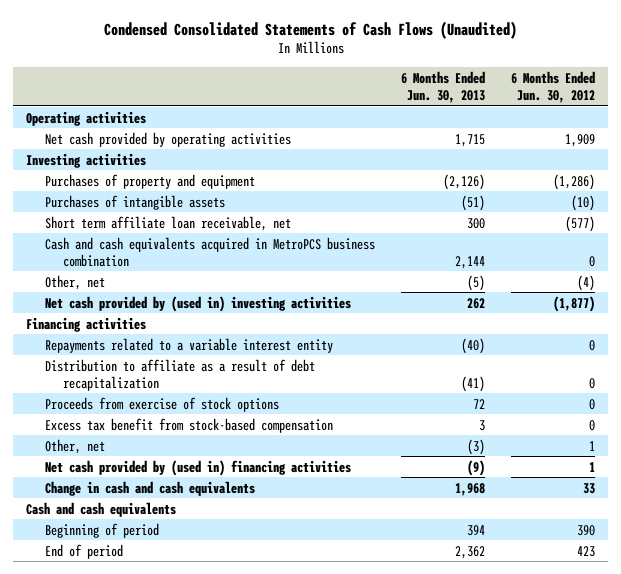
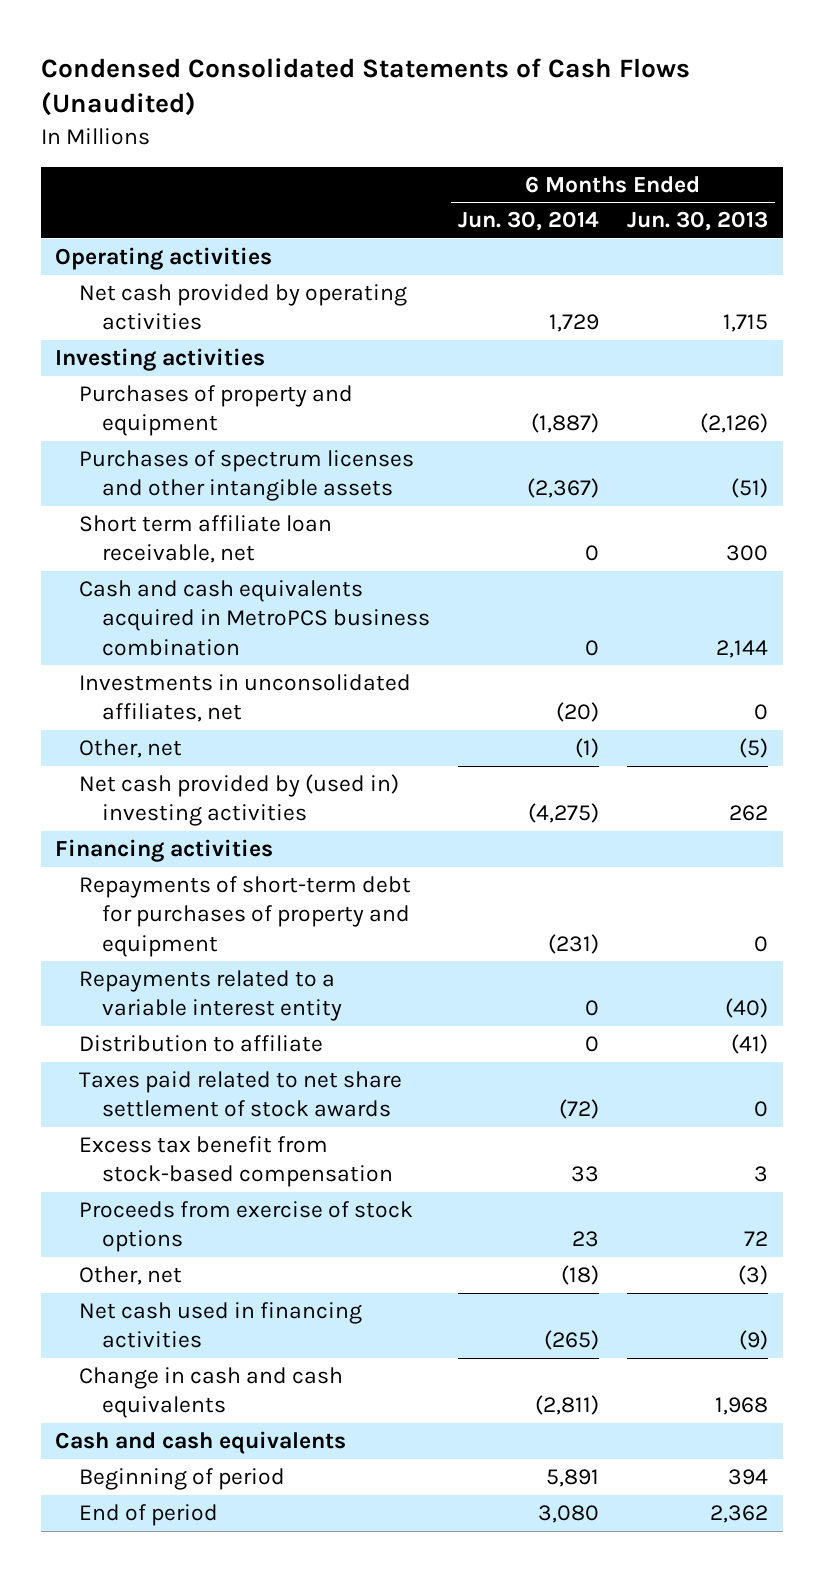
[510,70,595,103] 6 Months Ended Jun. 30, 2012 -> none
none -> [458,211,600,232] Jun. 30, 2014
[44,194,225,210] Purchases of intangible assets -> [78,450,414,502] Purchases of spectrum licenses and other intangible assets
none -> [78,674,411,723] Investments in unconsolidated affiliates, net
none -> [78,876,411,957] Repayments of short-term debt for purchases of property and equipment
[44,358,315,391] Distribution to affiliate as a result of debt recapitalization -> [78,1035,323,1053] Distribution to affiliate
none -> [78,1071,402,1118] Taxes paid related to net share settlement of stock awards
[44,396,279,412] Proceeds from exercise of stock options -> [78,1201,413,1253] Proceeds from exercise of stock options
[44,459,351,476] Net cash provided by (used in) financing activities -> [78,1302,362,1349] Net cash used in financing activities

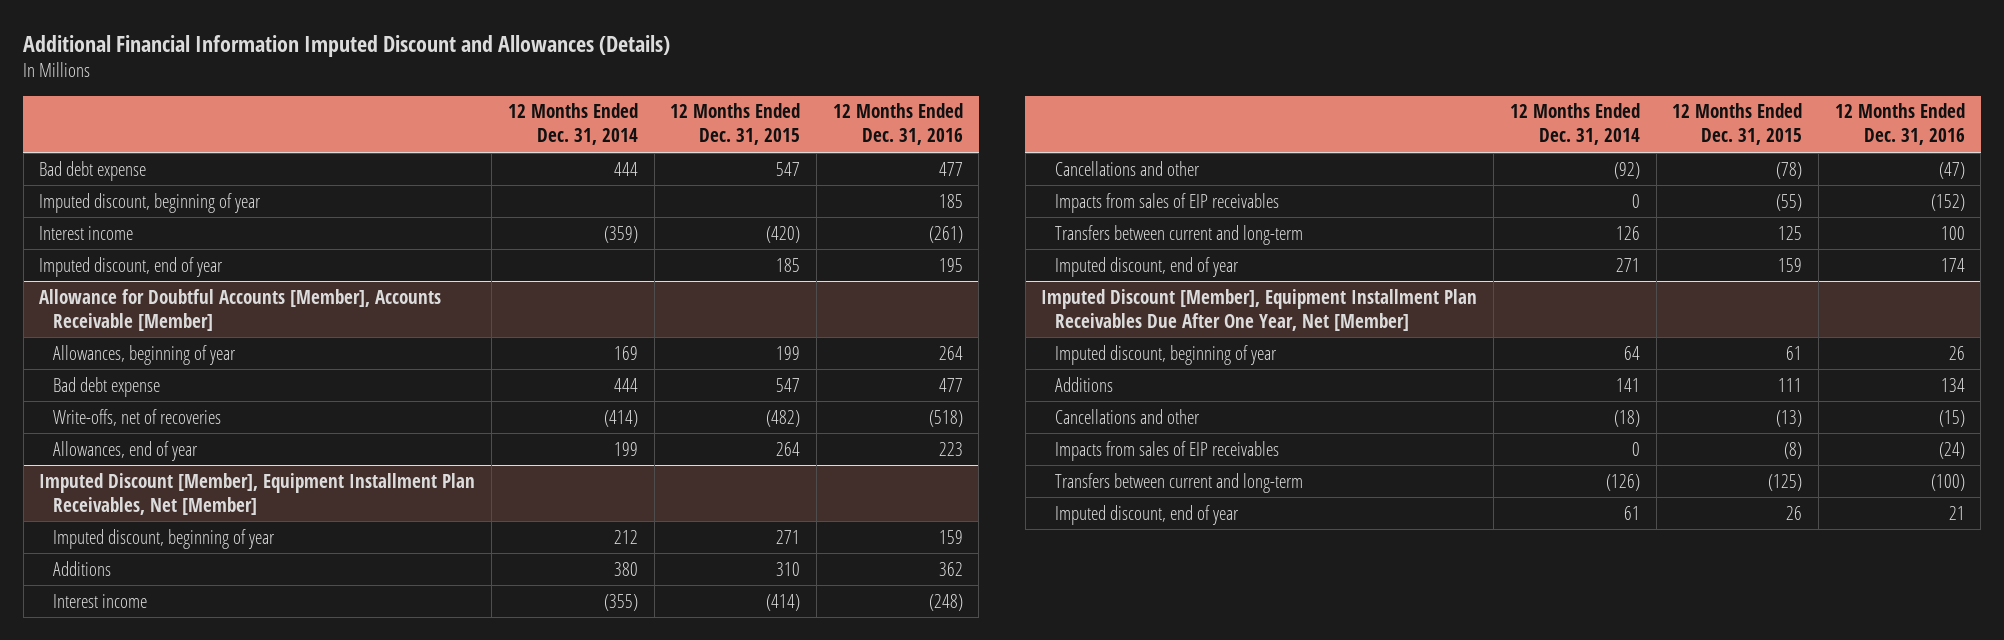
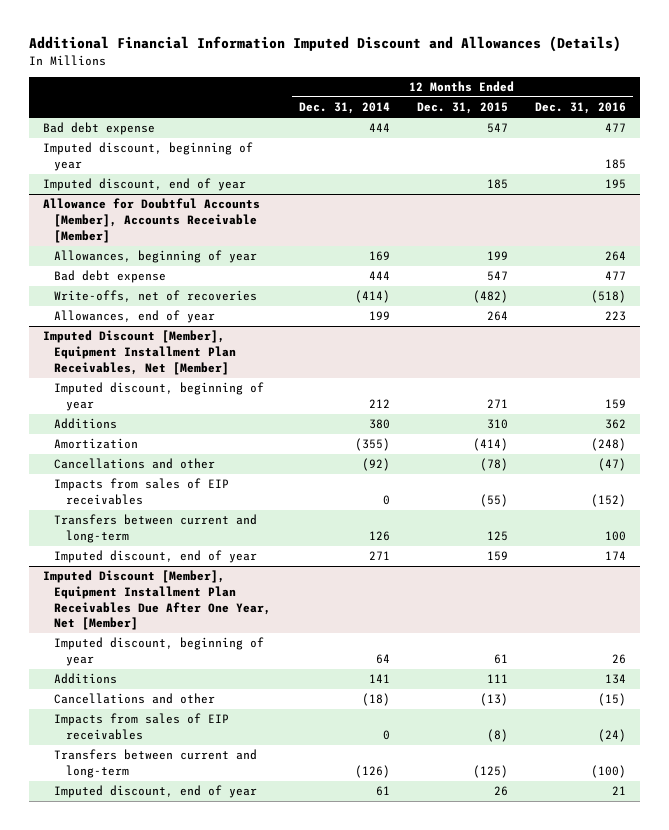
[39,225,134,240] Interest income -> none
[53,593,148,608] Interest income -> [54,438,139,450] Amortization

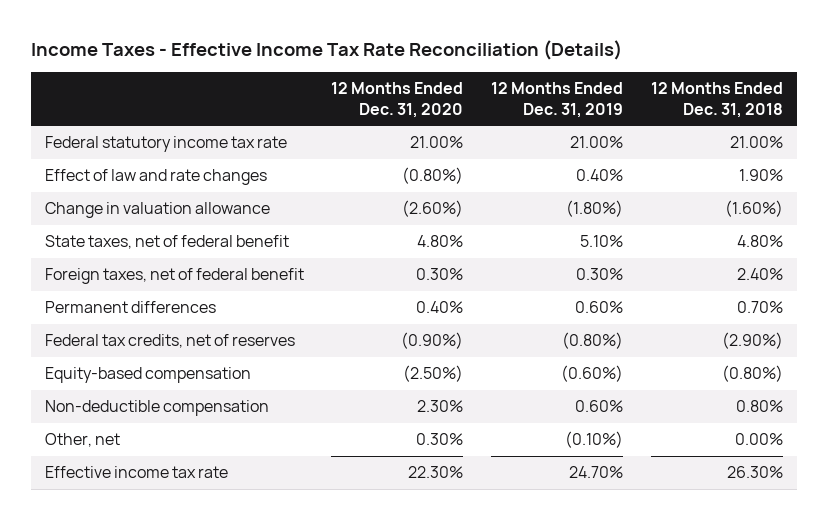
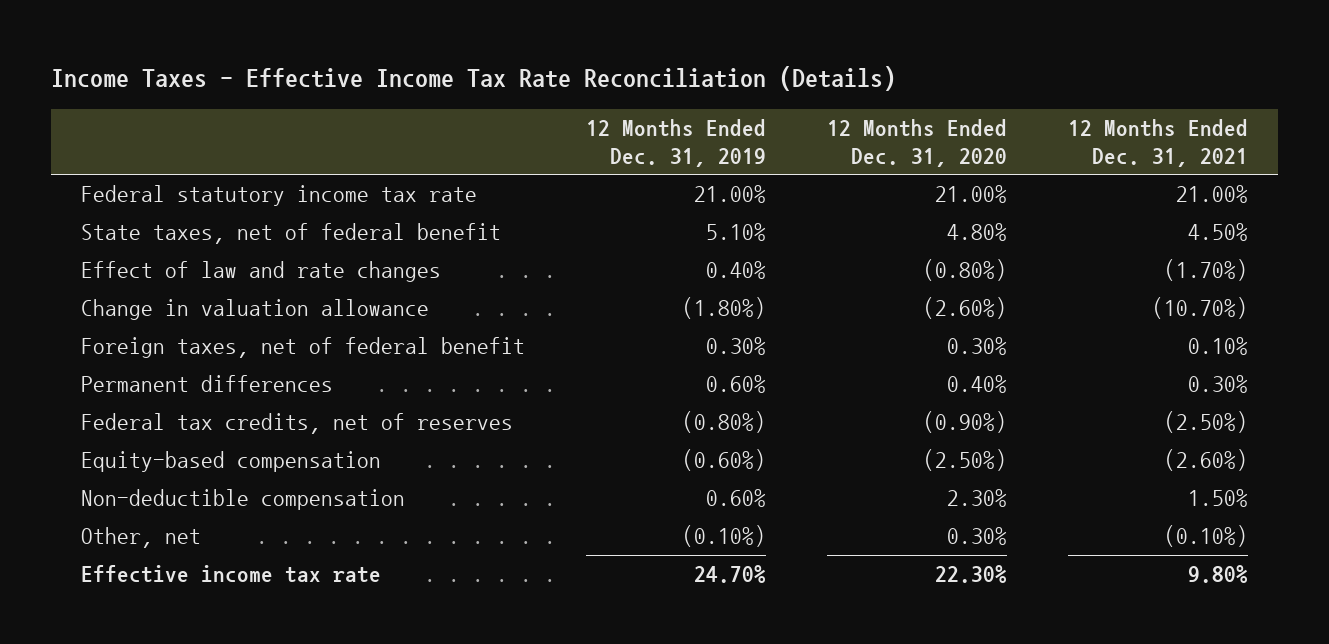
[651,82,784,118] 12 Months Ended Dec. 31, 2018 -> none
none -> [1067,119,1248,167] 12 Months Ended Dec. 31, 2021
[44,235,289,250] State taxes, net of federal benefit -> [81,223,502,245] State taxes, net of federal benefit

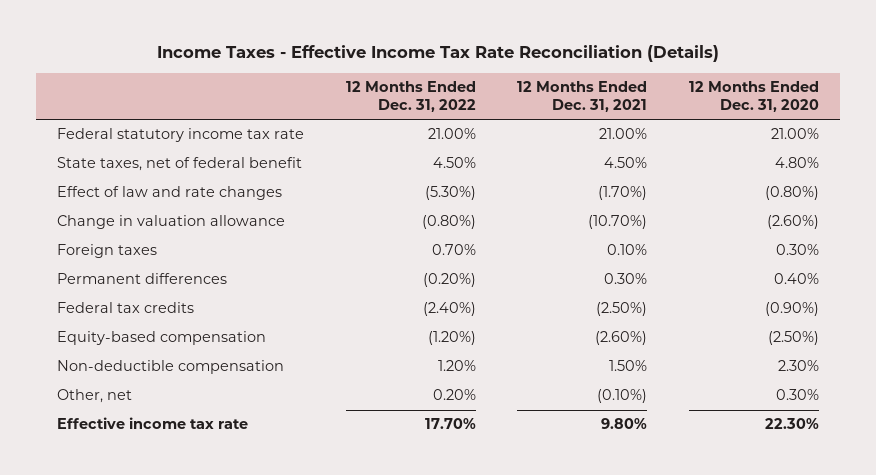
[586,119,767,167] 12 Months Ended Dec. 31, 2019 -> none
none -> [345,81,476,112] 12 Months Ended Dec. 31, 2022
[81,337,526,359] Foreign taxes, net of federal benefit -> [56,244,157,259] Foreign taxes
[81,413,514,435] Federal tax credits, net of reserves -> [56,302,194,314] Federal tax credits

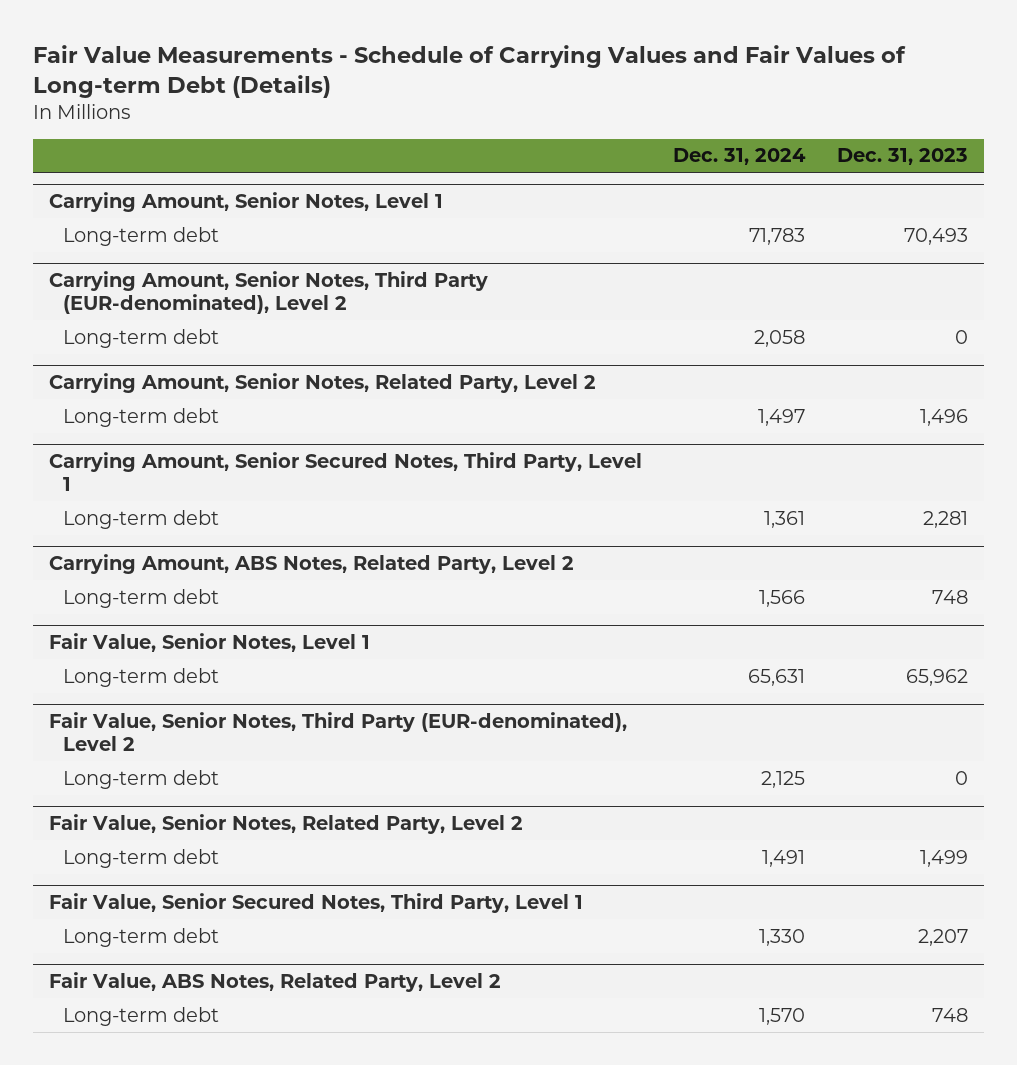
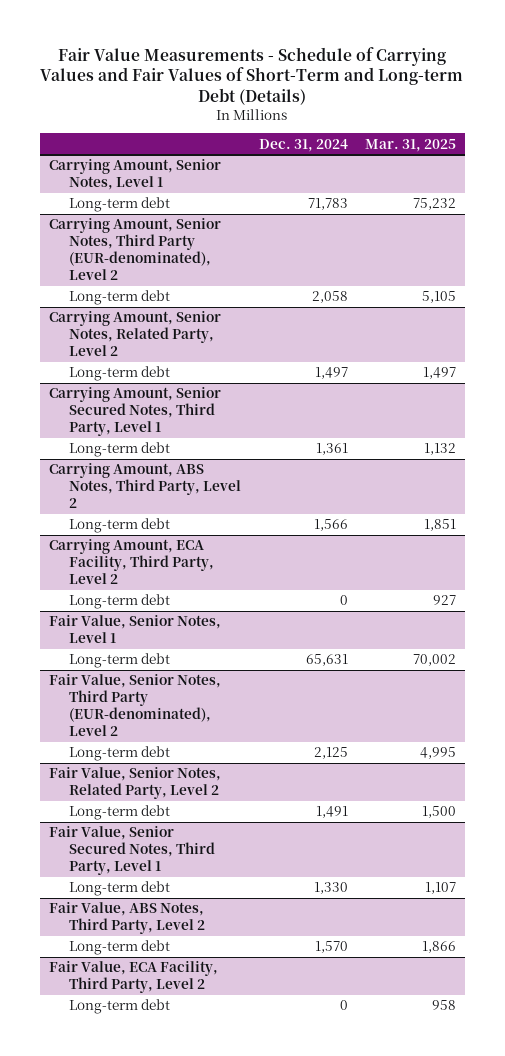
[32,45,906,99] Fair Value Measurements - Schedule of Carrying Values and Fair Values of Long-term Debt (Details) -> [40,46,464,105] Fair Value Measurements - Schedule of Carrying Values and Fair Values of Short-Term and Long-term Debt (Details)
[836,148,968,166] Dec. 31, 2023 -> none
none -> [365,138,457,152] Mar. 31, 2025
[48,554,574,575] Carrying Amount, ABS Notes, Related Party, Level 2 -> [48,463,242,509] Carrying Amount, ABS Notes, Third Party, Level 2
none -> [48,539,215,585] Carrying Amount, ECA Facility, Third Party, Level 2
none -> [69,594,171,610] Long-term debt
[48,972,501,993] Fair Value, ABS Notes, Related Party, Level 2 -> [48,902,206,935] Fair Value, ABS Notes, Third Party, Level 2
none -> [48,961,218,994] Fair Value, ECA Facility, Third Party, Level 2
none -> [69,999,171,1015] Long-term debt

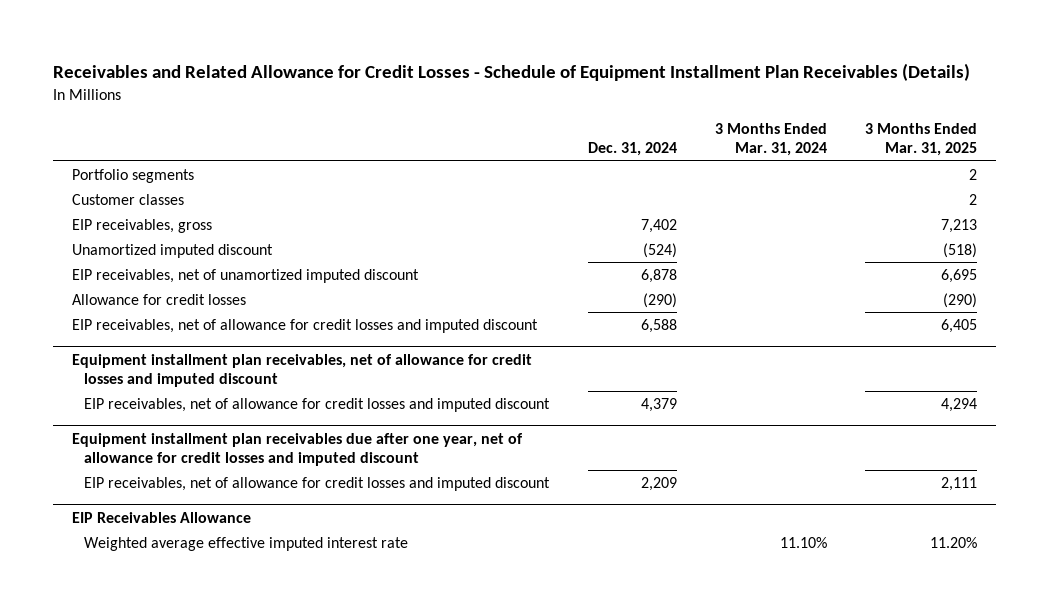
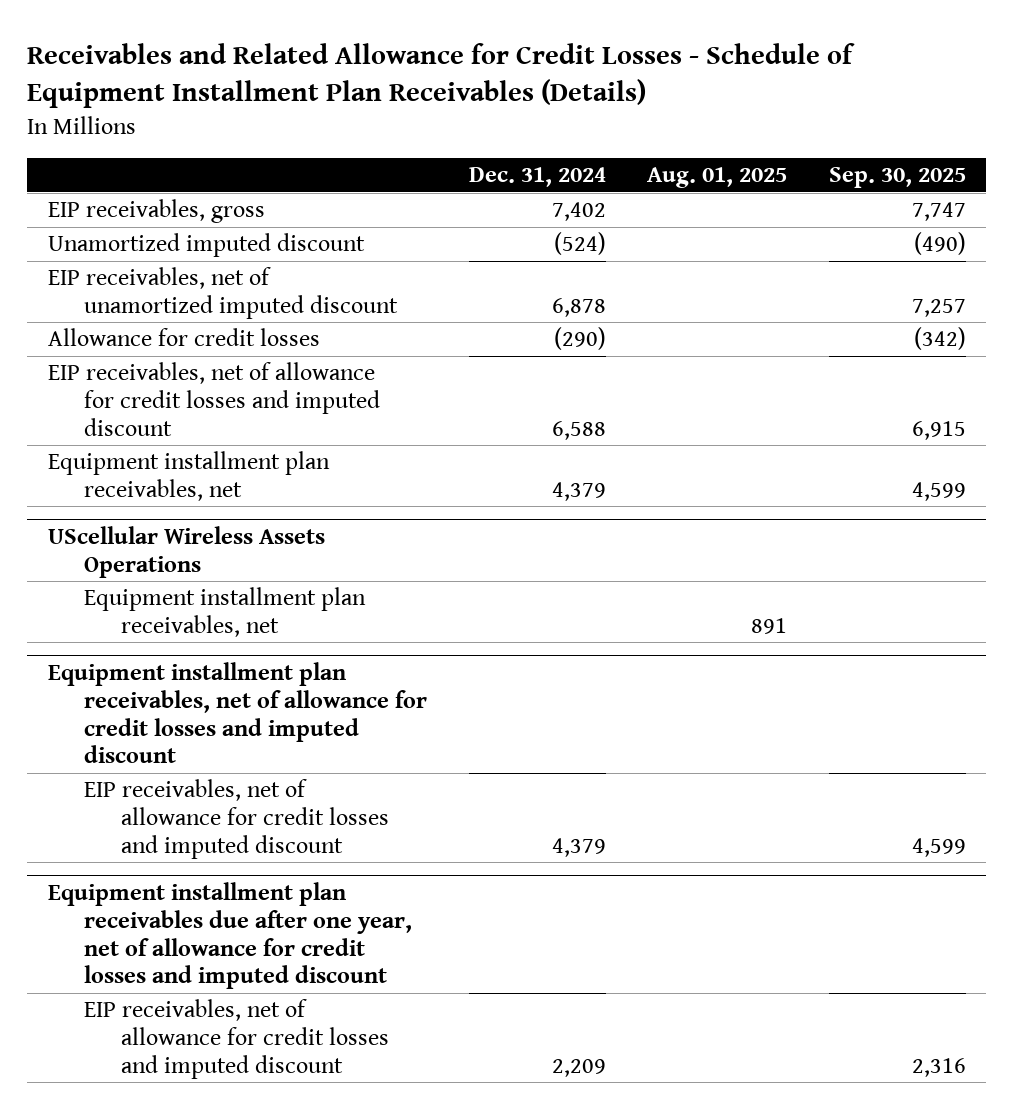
[714,123,827,157] 3 Months Ended Mar. 31, 2024 -> none
[865,123,978,157] 3 Months Ended Mar. 31, 2025 -> none
none -> [647,167,788,189] Aug. 01, 2025
none -> [828,167,966,189] Sep. 30, 2025
[72,168,195,183] Portfolio segments -> none
[72,193,185,205] Customer classes -> none
none -> [47,451,330,502] Equipment installment plan receivables, net
none -> [47,526,325,578] UScellular Wireless Assets Operations
none -> [84,587,367,638] Equipment installment plan receivables, net
[72,511,252,523] EIP Receivables Allowance -> none
[84,536,409,551] Weighted average effective imputed interest rate -> none

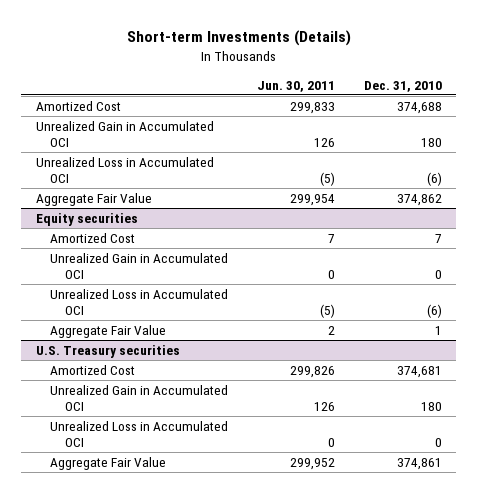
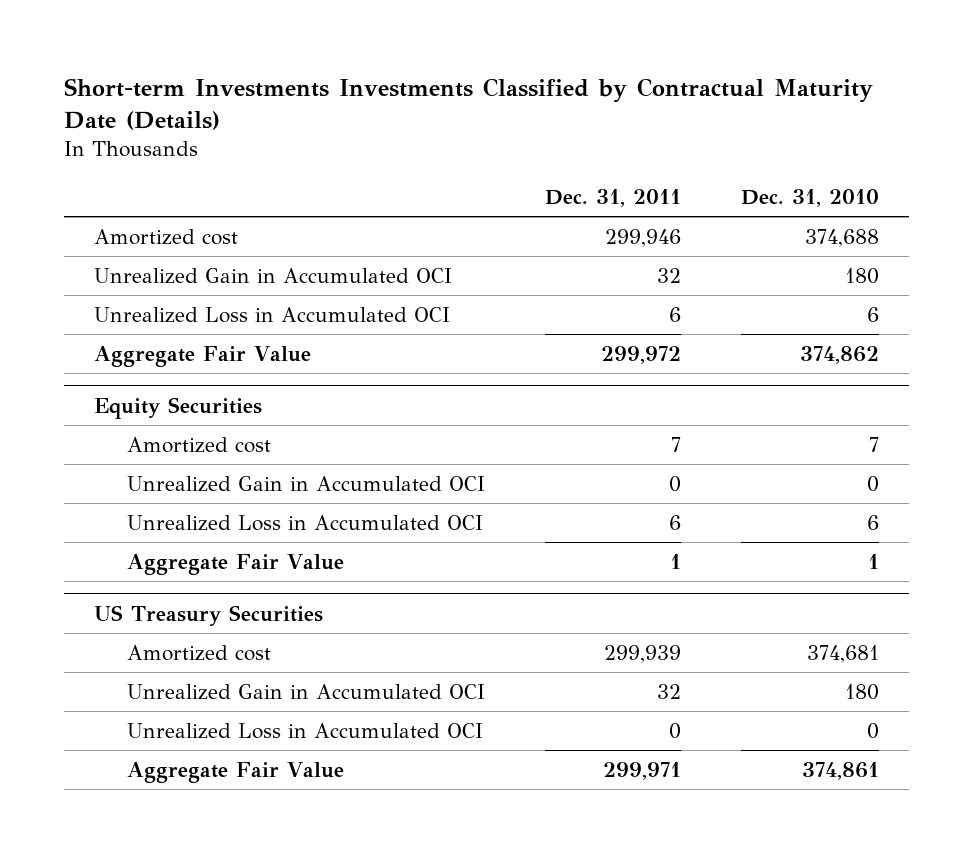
[126,30,351,47] Short-term Investments (Details) -> [63,77,873,131] Short-term Investments Investments Classified by Contractual Maturity Date (Details)
[257,80,336,92] Jun. 30, 2011 -> none
none -> [544,188,681,207] Dec. 31, 2011
[35,101,121,112] Amortized Cost -> [93,228,238,245] Amortized cost
[427,171,443,186] (6) -> [867,306,880,322] 6
[35,213,138,227] Equity securities -> [93,396,262,419] Equity Securities
[50,233,136,244] Amortized Cost -> [126,436,271,453] Amortized cost
[427,303,443,318] (6) -> [867,514,880,530] 6
[35,345,180,359] U.S. Treasury securities -> [93,604,323,626] US Treasury Securities
[50,365,136,376] Amortized Cost -> [126,644,271,661] Amortized cost

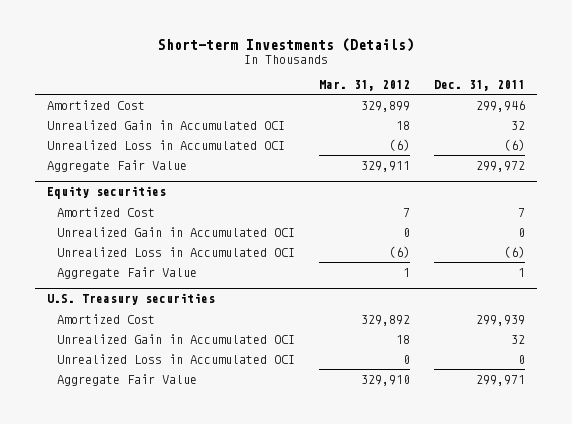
[63,77,873,131] Short-term Investments Investments Classified by Contractual Maturity Date (Details) -> [157,38,414,53] Short-term Investments (Details)
[741,188,880,207] Dec. 31, 2010 -> none
none -> [318,79,410,91] Mar. 31, 2012
[93,228,238,245] Amortized cost -> [46,99,145,110] Amortized Cost
[668,306,681,322] 6 -> [504,138,526,151] (6)
[93,396,262,419] Equity Securities -> [46,186,166,200] Equity securities
[126,436,271,453] Amortized cost -> [56,206,155,217] Amortized Cost
[668,514,681,530] 6 -> [504,245,526,258] (6)
[93,604,323,626] US Treasury Securities -> [46,293,215,306] U.S. Treasury securities
[126,644,271,661] Amortized cost -> [56,313,155,324] Amortized Cost

